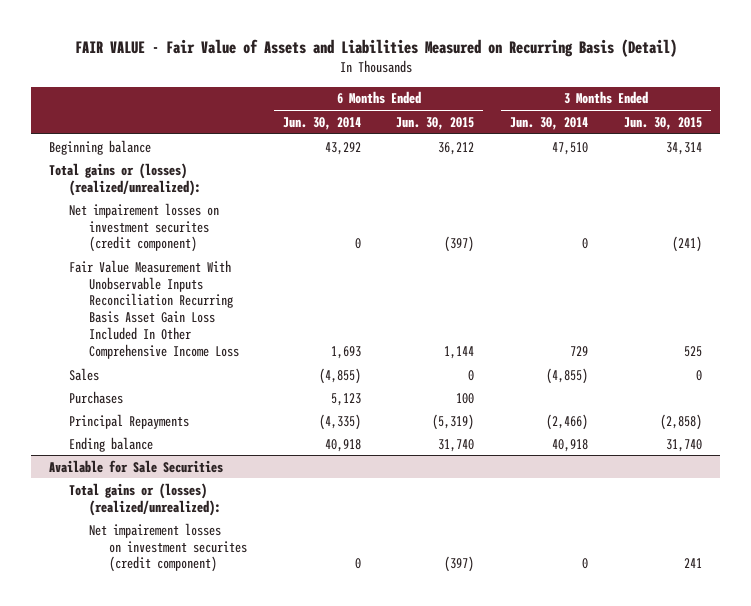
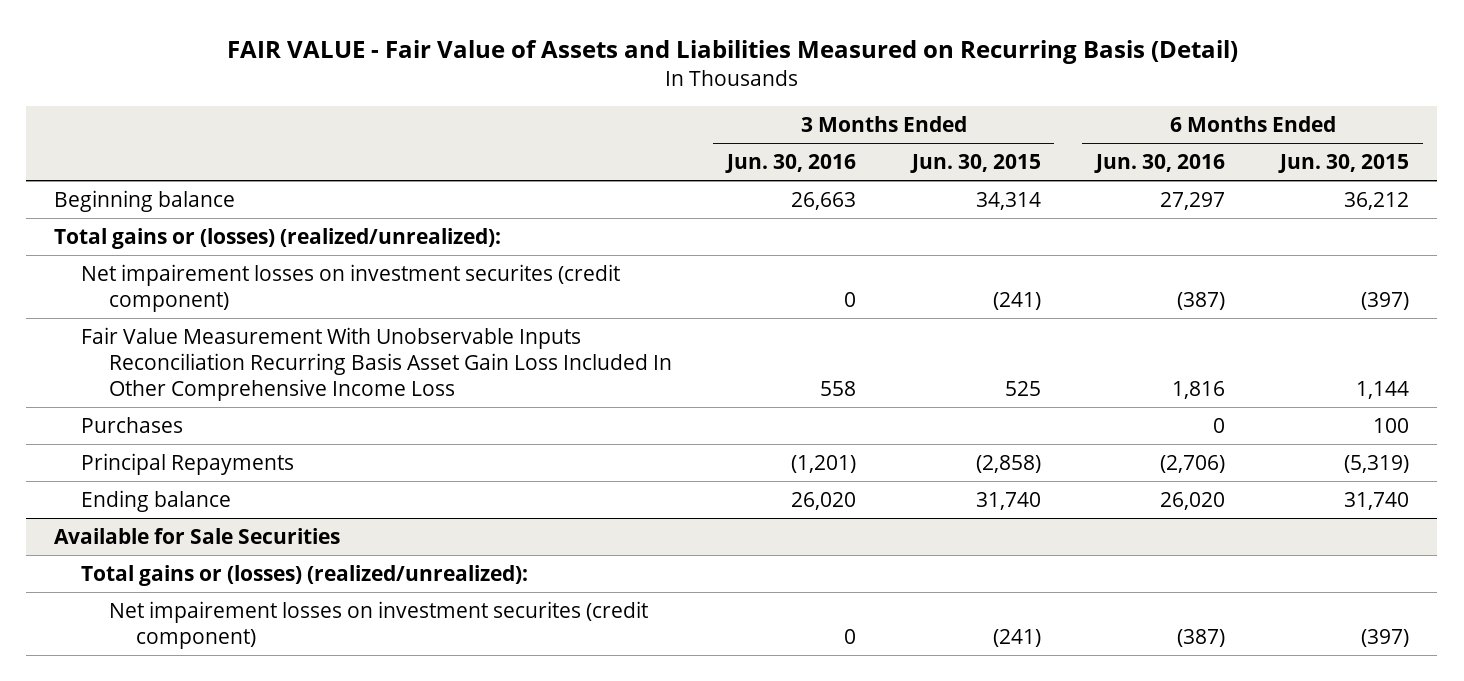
[282,116,361,130] Jun. 30, 2014 -> none
[510,116,589,130] Jun. 30, 2014 -> none
none -> [725,154,857,174] Jun. 30, 2016
none -> [1094,154,1226,174] Jun. 30, 2016
[69,367,100,381] Sales -> none
[684,558,703,569] 241 -> [992,628,1041,647] (241)

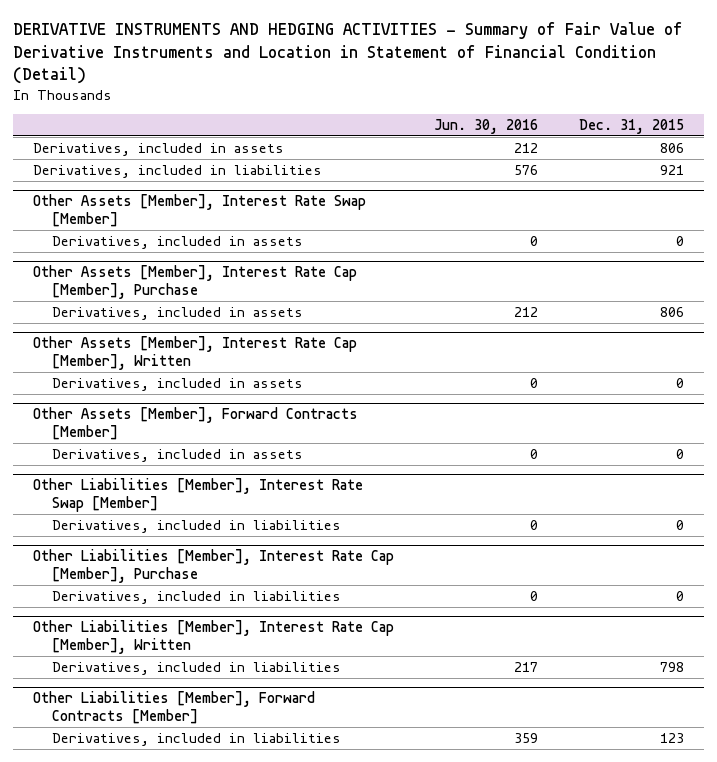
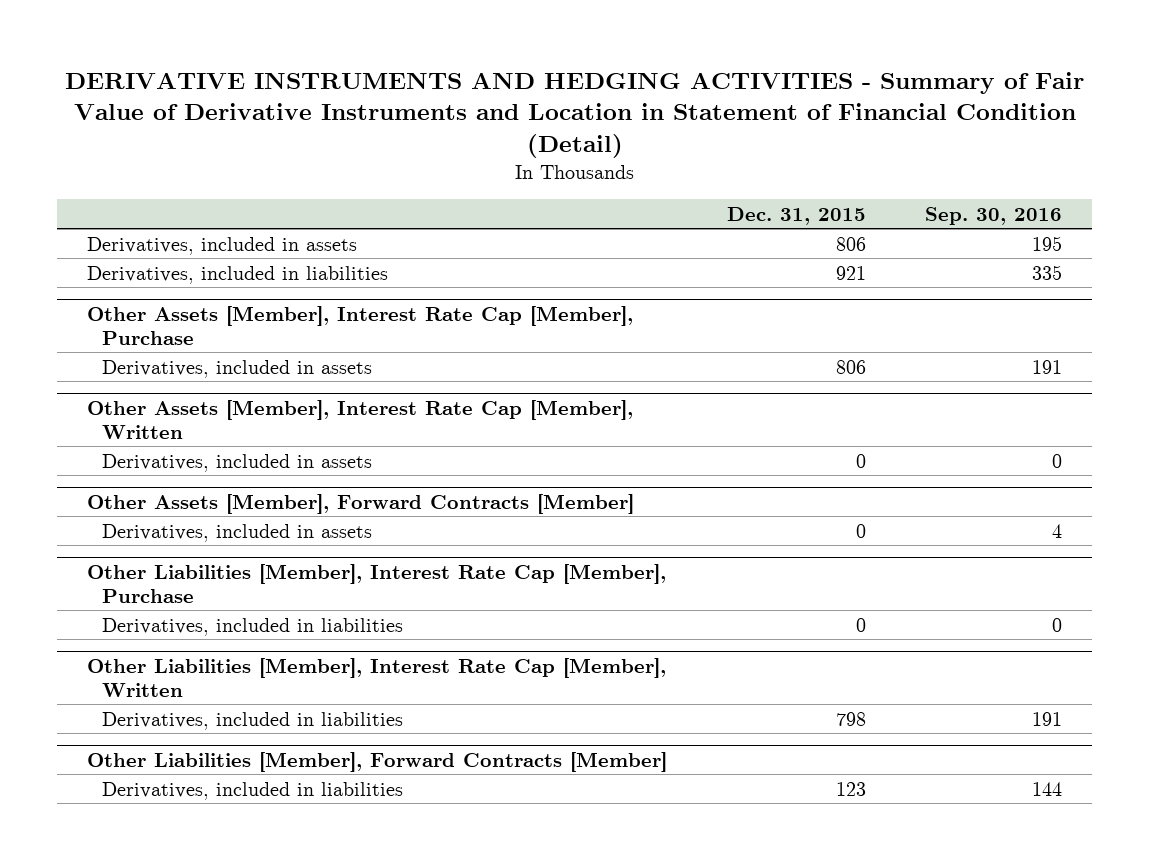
[434,118,539,134] Jun. 30, 2016 -> none
none -> [925,206,1063,225] Sep. 30, 2016
[33,193,367,227] Other Assets [Member], Interest Rate Swap [Member] -> none
[52,235,304,249] Derivatives, included in assets -> none
[33,477,364,512] Other Liabilities [Member], Interest Rate Swap [Member] -> none
[52,519,342,533] Derivatives, included in liabilities -> none

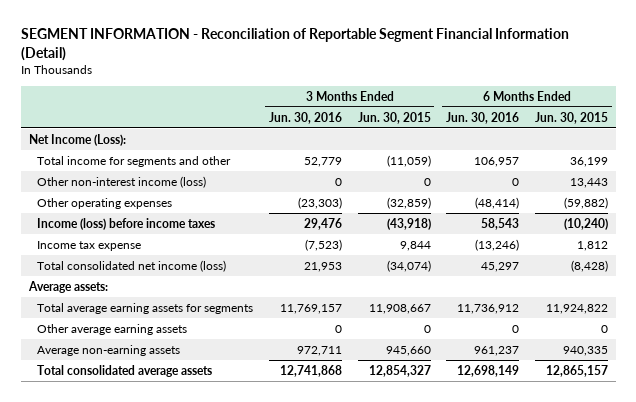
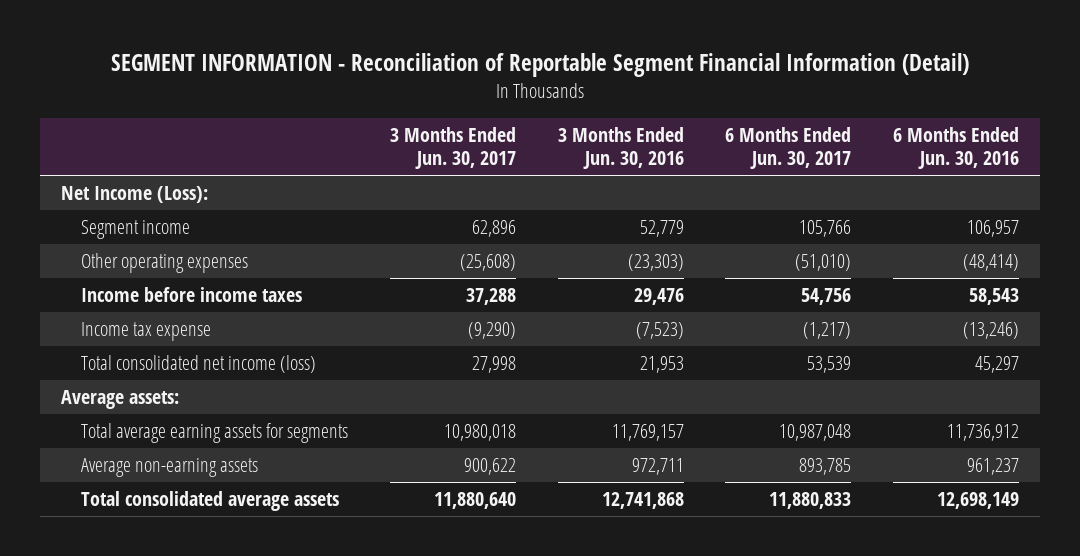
[357,111,431,124] Jun. 30, 2015 -> none
[534,111,608,124] Jun. 30, 2015 -> none
none -> [390,126,517,170] 3 Months Ended Jun. 30, 2017
none -> [725,126,852,170] 6 Months Ended Jun. 30, 2017
[37,175,207,188] Other non-interest income (loss) -> none
[37,155,232,167] Total income for segments and other -> [81,220,191,240] Segment income
[37,217,216,230] Income (loss) before income taxes -> [81,287,303,303] Income before income taxes
[37,323,188,335] Other average earning assets -> none

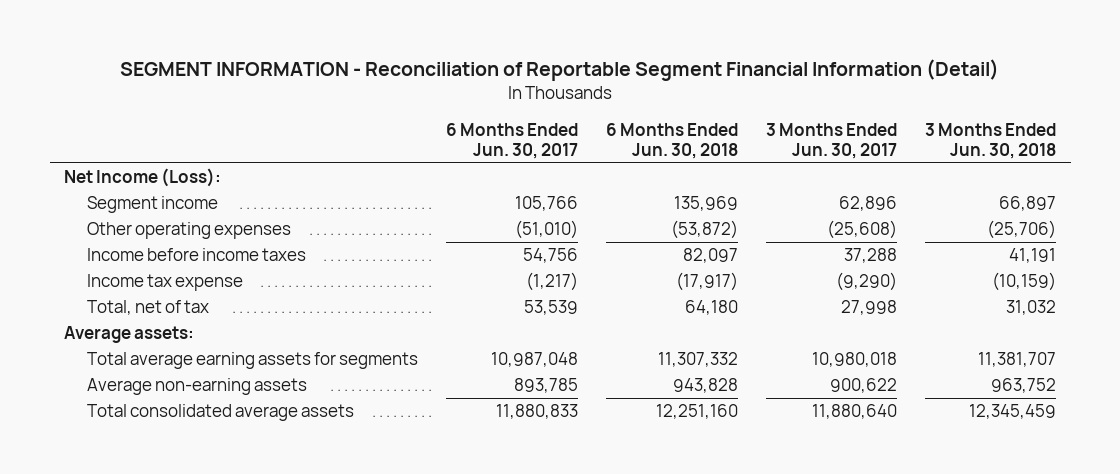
[557,126,684,170] 3 Months Ended Jun. 30, 2016 -> none
[893,126,1020,170] 6 Months Ended Jun. 30, 2016 -> none
none -> [606,122,739,159] 6 Months Ended Jun. 30, 2018
none -> [925,122,1057,159] 3 Months Ended Jun. 30, 2018
[81,355,317,374] Total consolidated net income (loss) -> [87,300,210,316] Total, net of tax

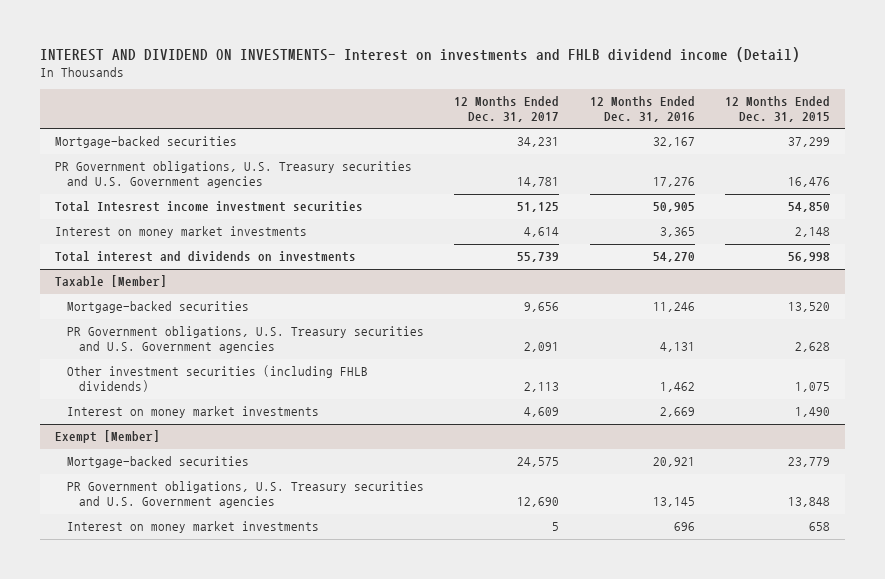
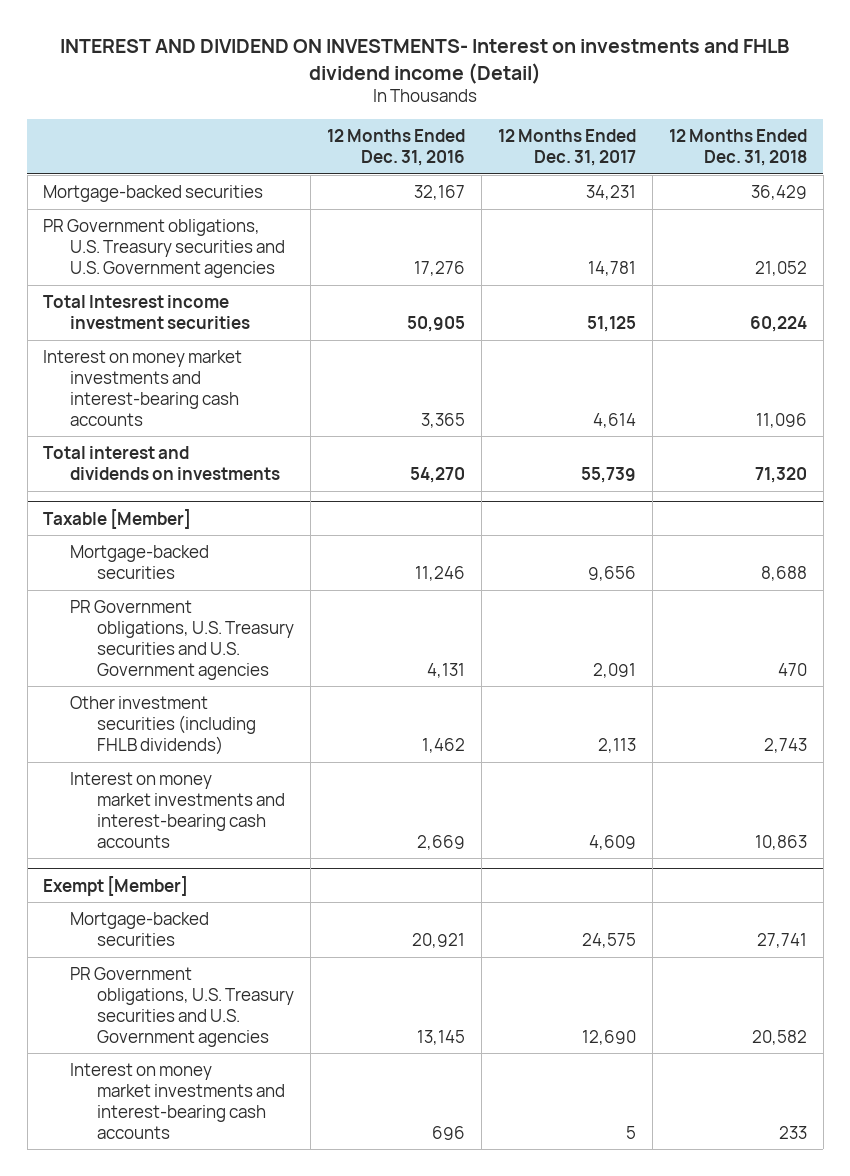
[725,96,831,122] 12 Months Ended Dec. 31, 2015 -> none
none -> [668,129,807,167] 12 Months Ended Dec. 31, 2018
[54,226,307,239] Interest on money market investments -> [43,350,243,426] Interest on money market investments and interest-bearing cash accounts
[66,406,319,419] Interest on money market investments -> [70,772,286,848] Interest on money market investments and interest-bearing cash accounts
[66,521,319,534] Interest on money market investments -> [70,1063,286,1139] Interest on money market investments and interest-bearing cash accounts

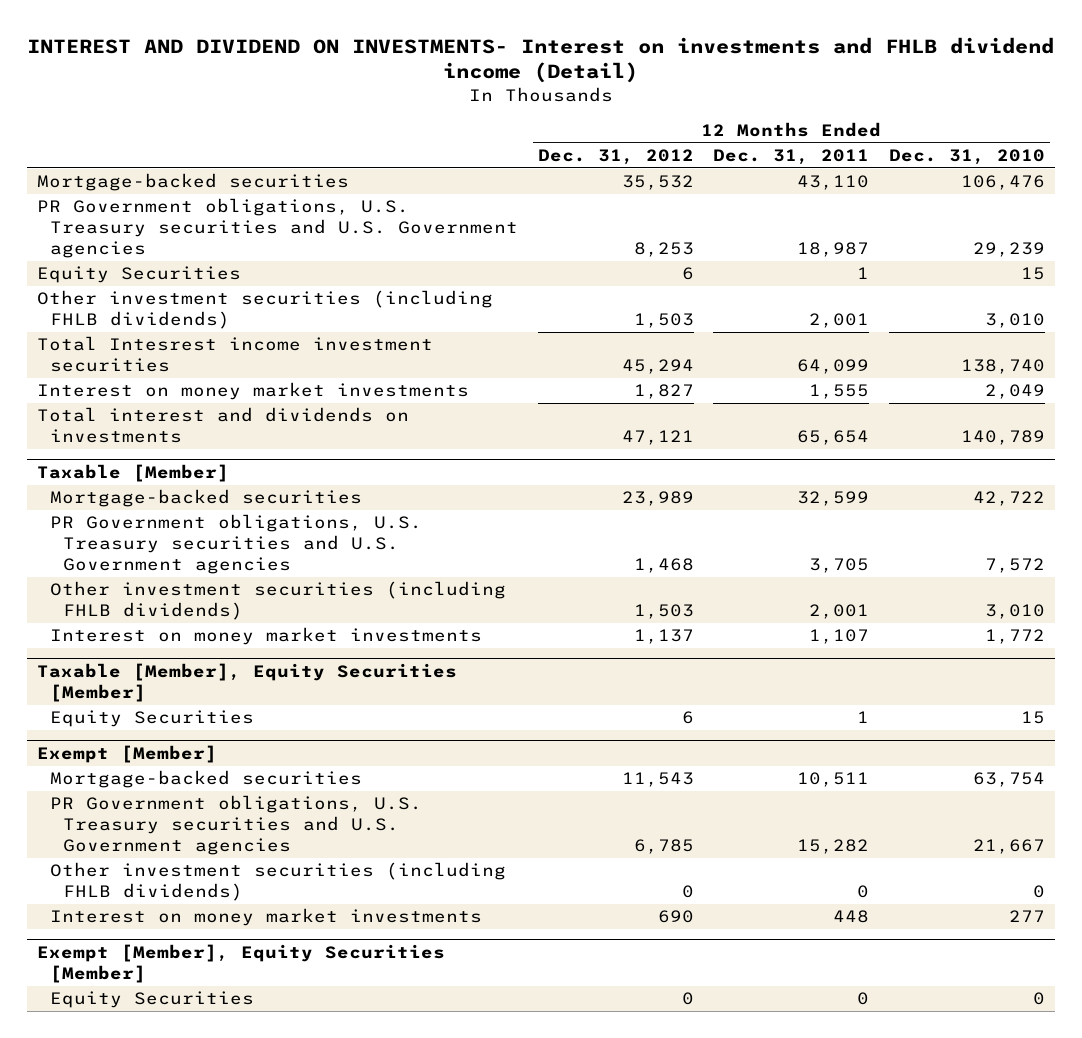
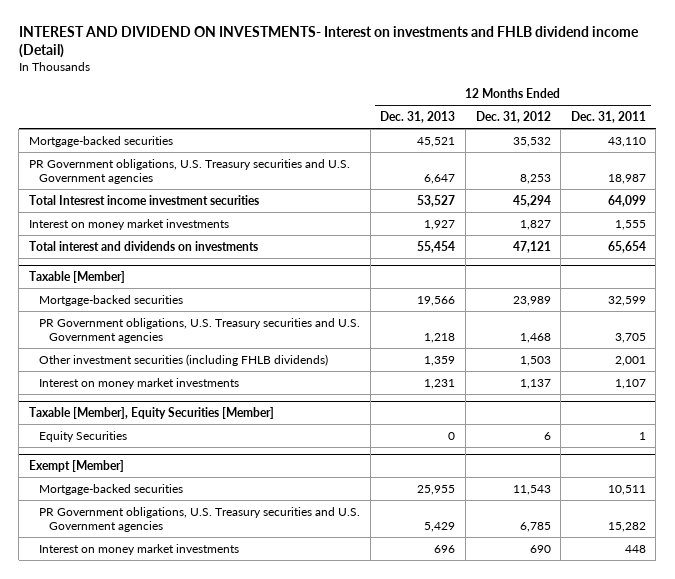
[889,149,1046,166] Dec. 31, 2010 -> none
none -> [380,111,456,124] Dec. 31, 2013
[37,266,242,284] Equity Securities -> none
[37,290,494,330] Other investment securities (including FHLB dividends) -> none
[49,862,506,902] Other investment securities (including FHLB dividends) -> none
[37,943,446,983] Exempt [Member], Equity Securities [Member] -> none
[49,991,254,1009] Equity Securities -> none

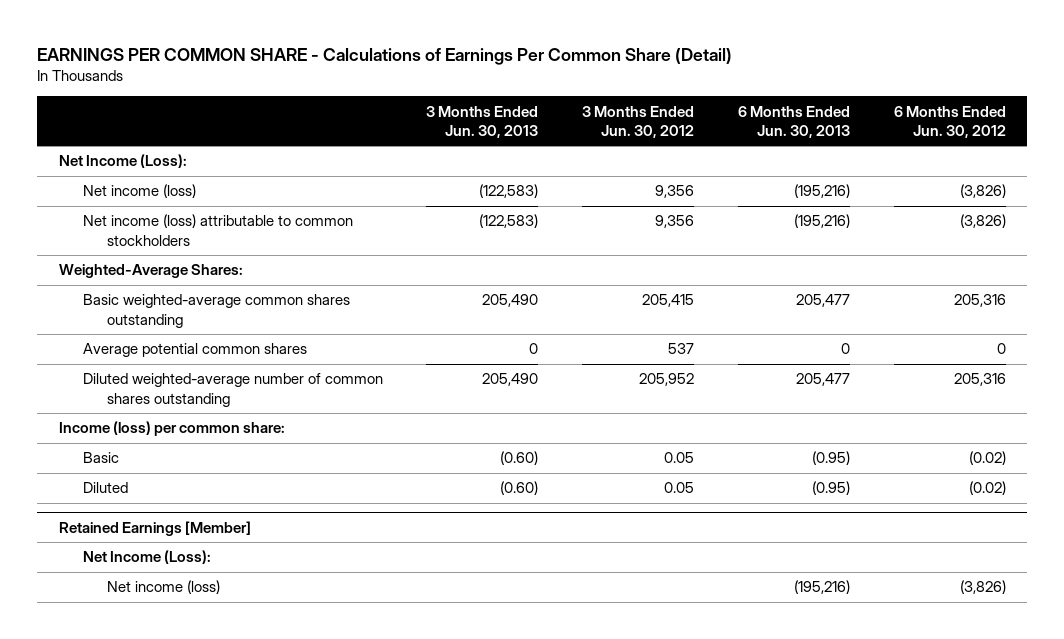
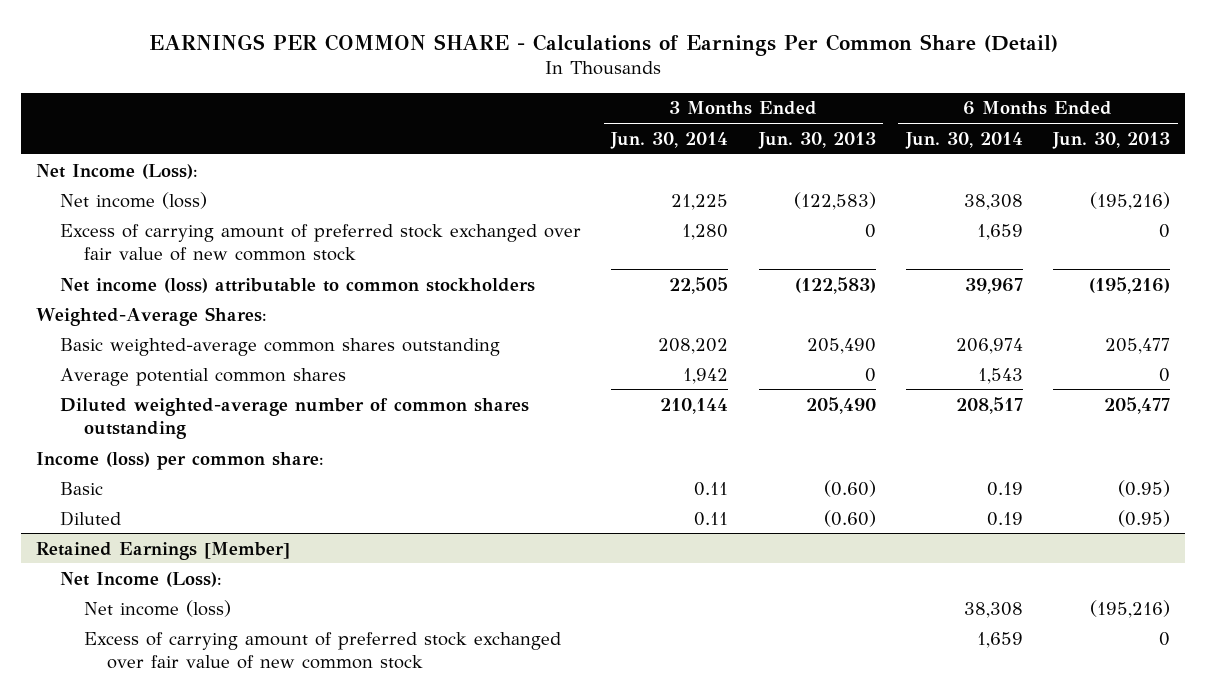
[582,105,695,138] 3 Months Ended Jun. 30, 2012 -> none
[893,105,1006,138] 6 Months Ended Jun. 30, 2012 -> none
none -> [610,131,729,149] Jun. 30, 2014
none -> [904,131,1023,149] Jun. 30, 2014
none -> [60,223,582,261] Excess of carrying amount of preferred stock exchanged over fair value of new common stock
none -> [83,631,561,669] Excess of carrying amount of preferred stock exchanged over fair value of new common stock

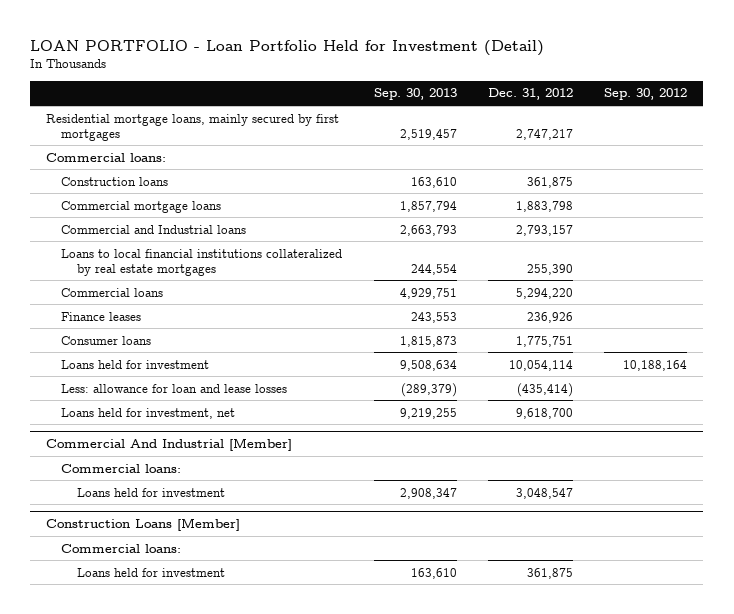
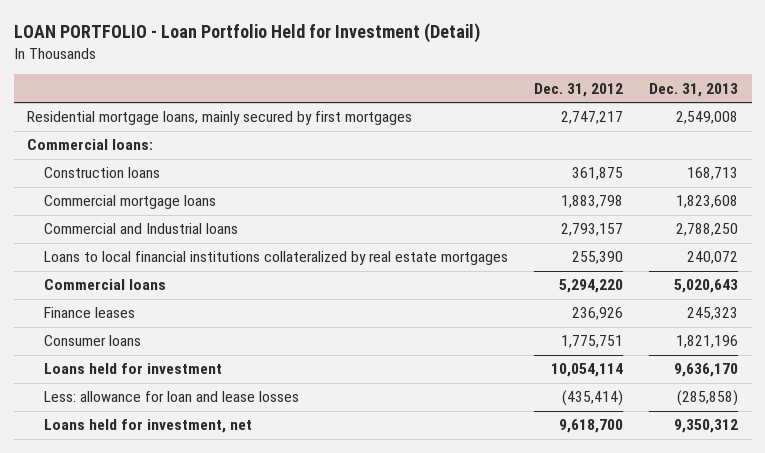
[373,88,457,101] Sep. 30, 2013 -> none
[604,88,688,101] Sep. 30, 2012 -> none
none -> [649,82,739,97] Dec. 31, 2013
[46,438,293,452] Commercial And Industrial [Member] -> none
[61,463,182,473] Commercial loans: -> none
[76,487,225,497] Loans held for investment -> none
[46,518,241,532] Construction Loans [Member] -> none
[61,543,182,553] Commercial loans: -> none
[76,567,225,577] Loans held for investment -> none

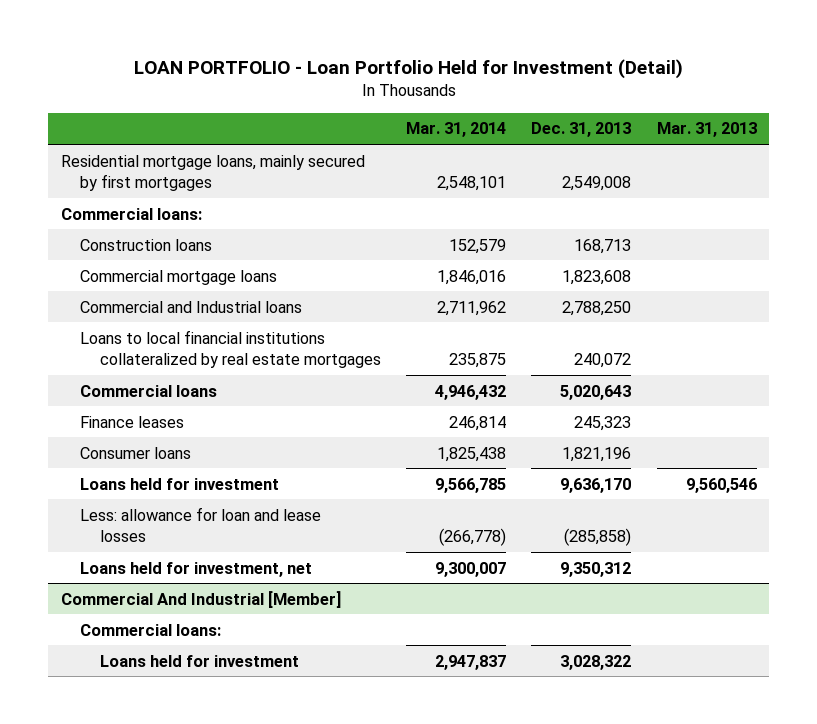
[534,82,624,97] Dec. 31, 2012 -> none
none -> [405,122,506,138] Mar. 31, 2014
none -> [656,122,757,138] Mar. 31, 2013
none -> [60,590,341,608] Commercial And Industrial [Member]
none -> [80,623,222,636] Commercial loans:
none -> [99,654,299,667] Loans held for investment

